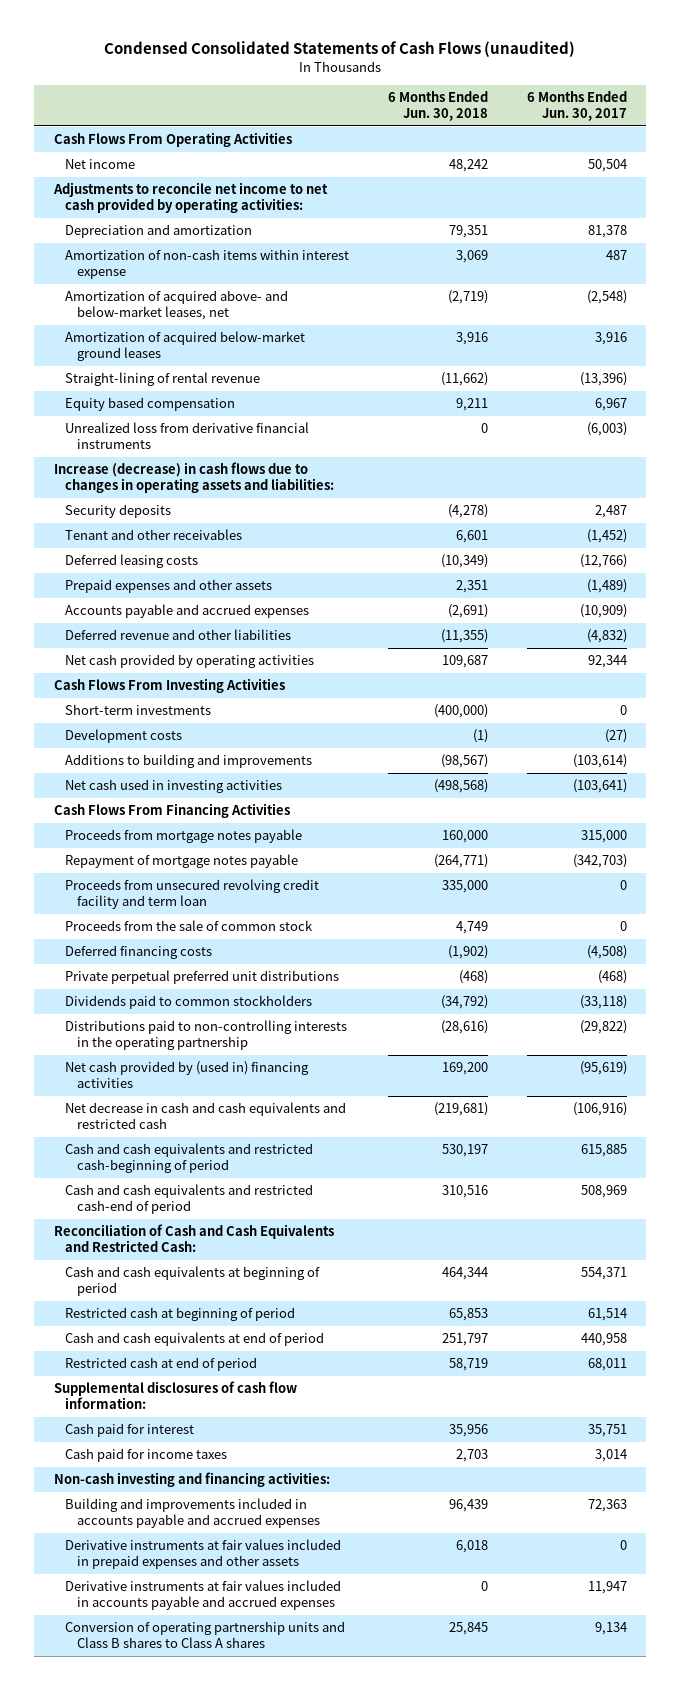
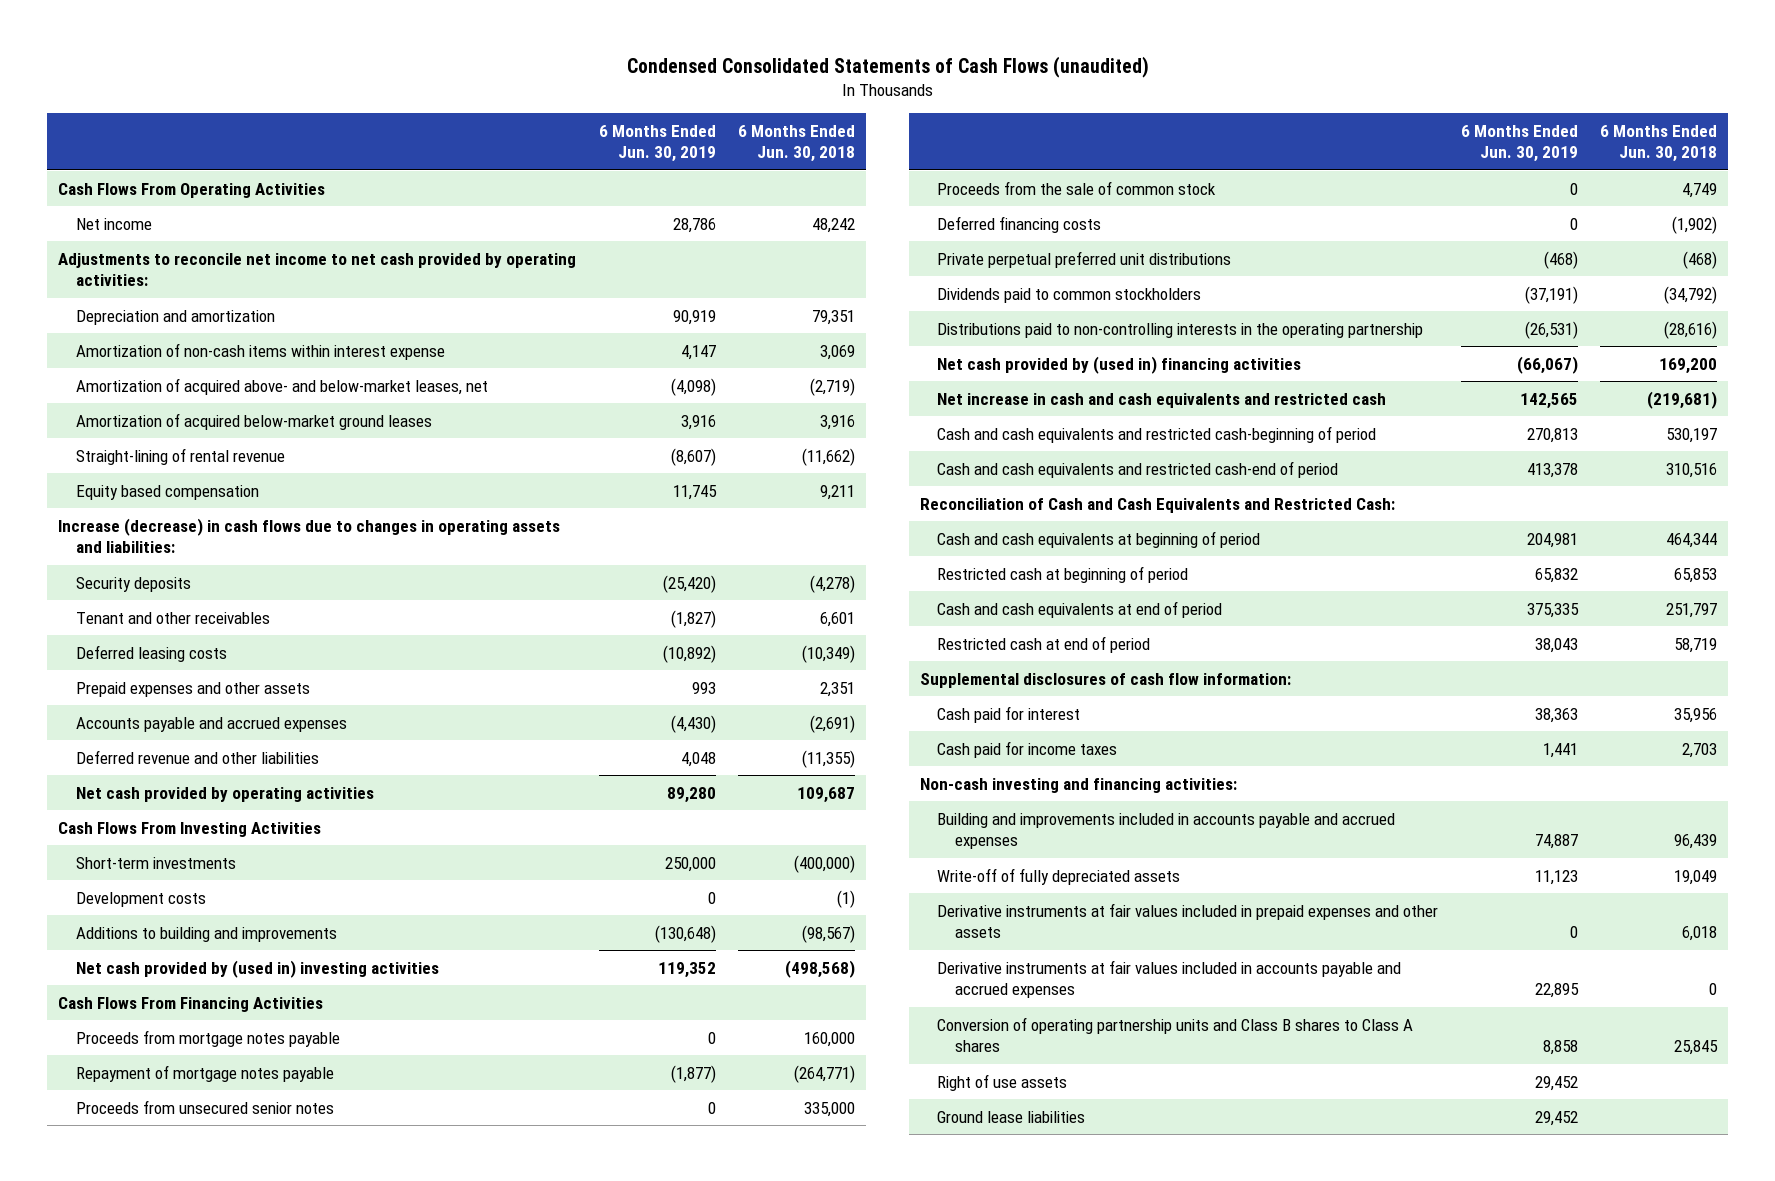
[526,91,627,122] 6 Months Ended Jun. 30, 2017 -> none
none -> [599,124,717,163] 6 Months Ended Jun. 30, 2019
[65,422,310,450] Unrealized loss from derivative financial instruments -> none
[65,779,283,794] Net cash used in investing activities -> [75,959,439,978] Net cash provided by (used in) investing activities
[65,879,320,910] Proceeds from unsecured revolving credit facility and term loan -> [75,1099,334,1114] Proceeds from unsecured senior notes
[65,1102,347,1130] Net decrease in cash and cash equivalents and restricted cash -> [937,392,1387,408] Net increase in cash and cash equivalents and restricted cash
none -> [937,867,1181,885] Write-off of fully depreciated assets
none -> [937,1073,1068,1091] Right of use assets
none -> [937,1110,1086,1123] Ground lease liabilities

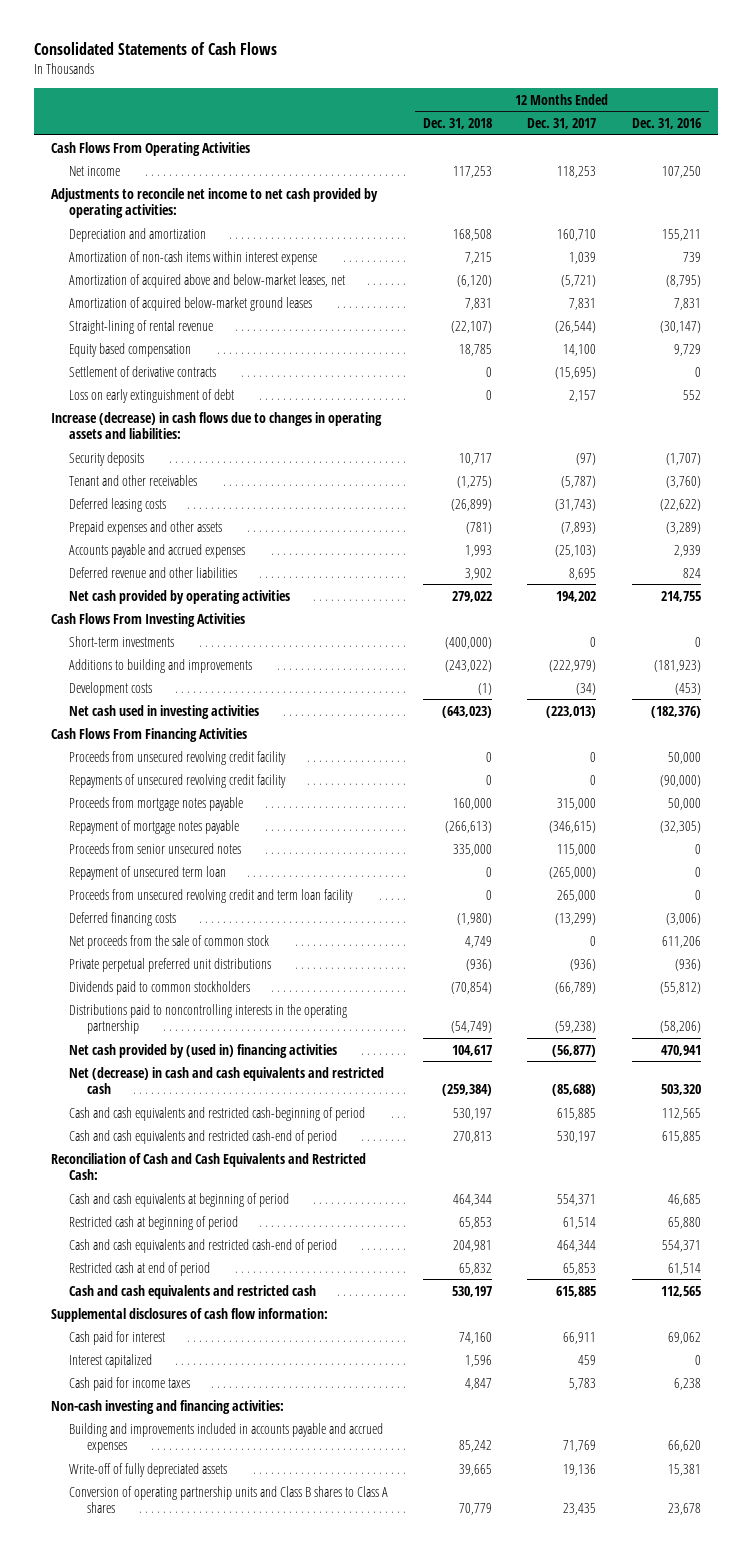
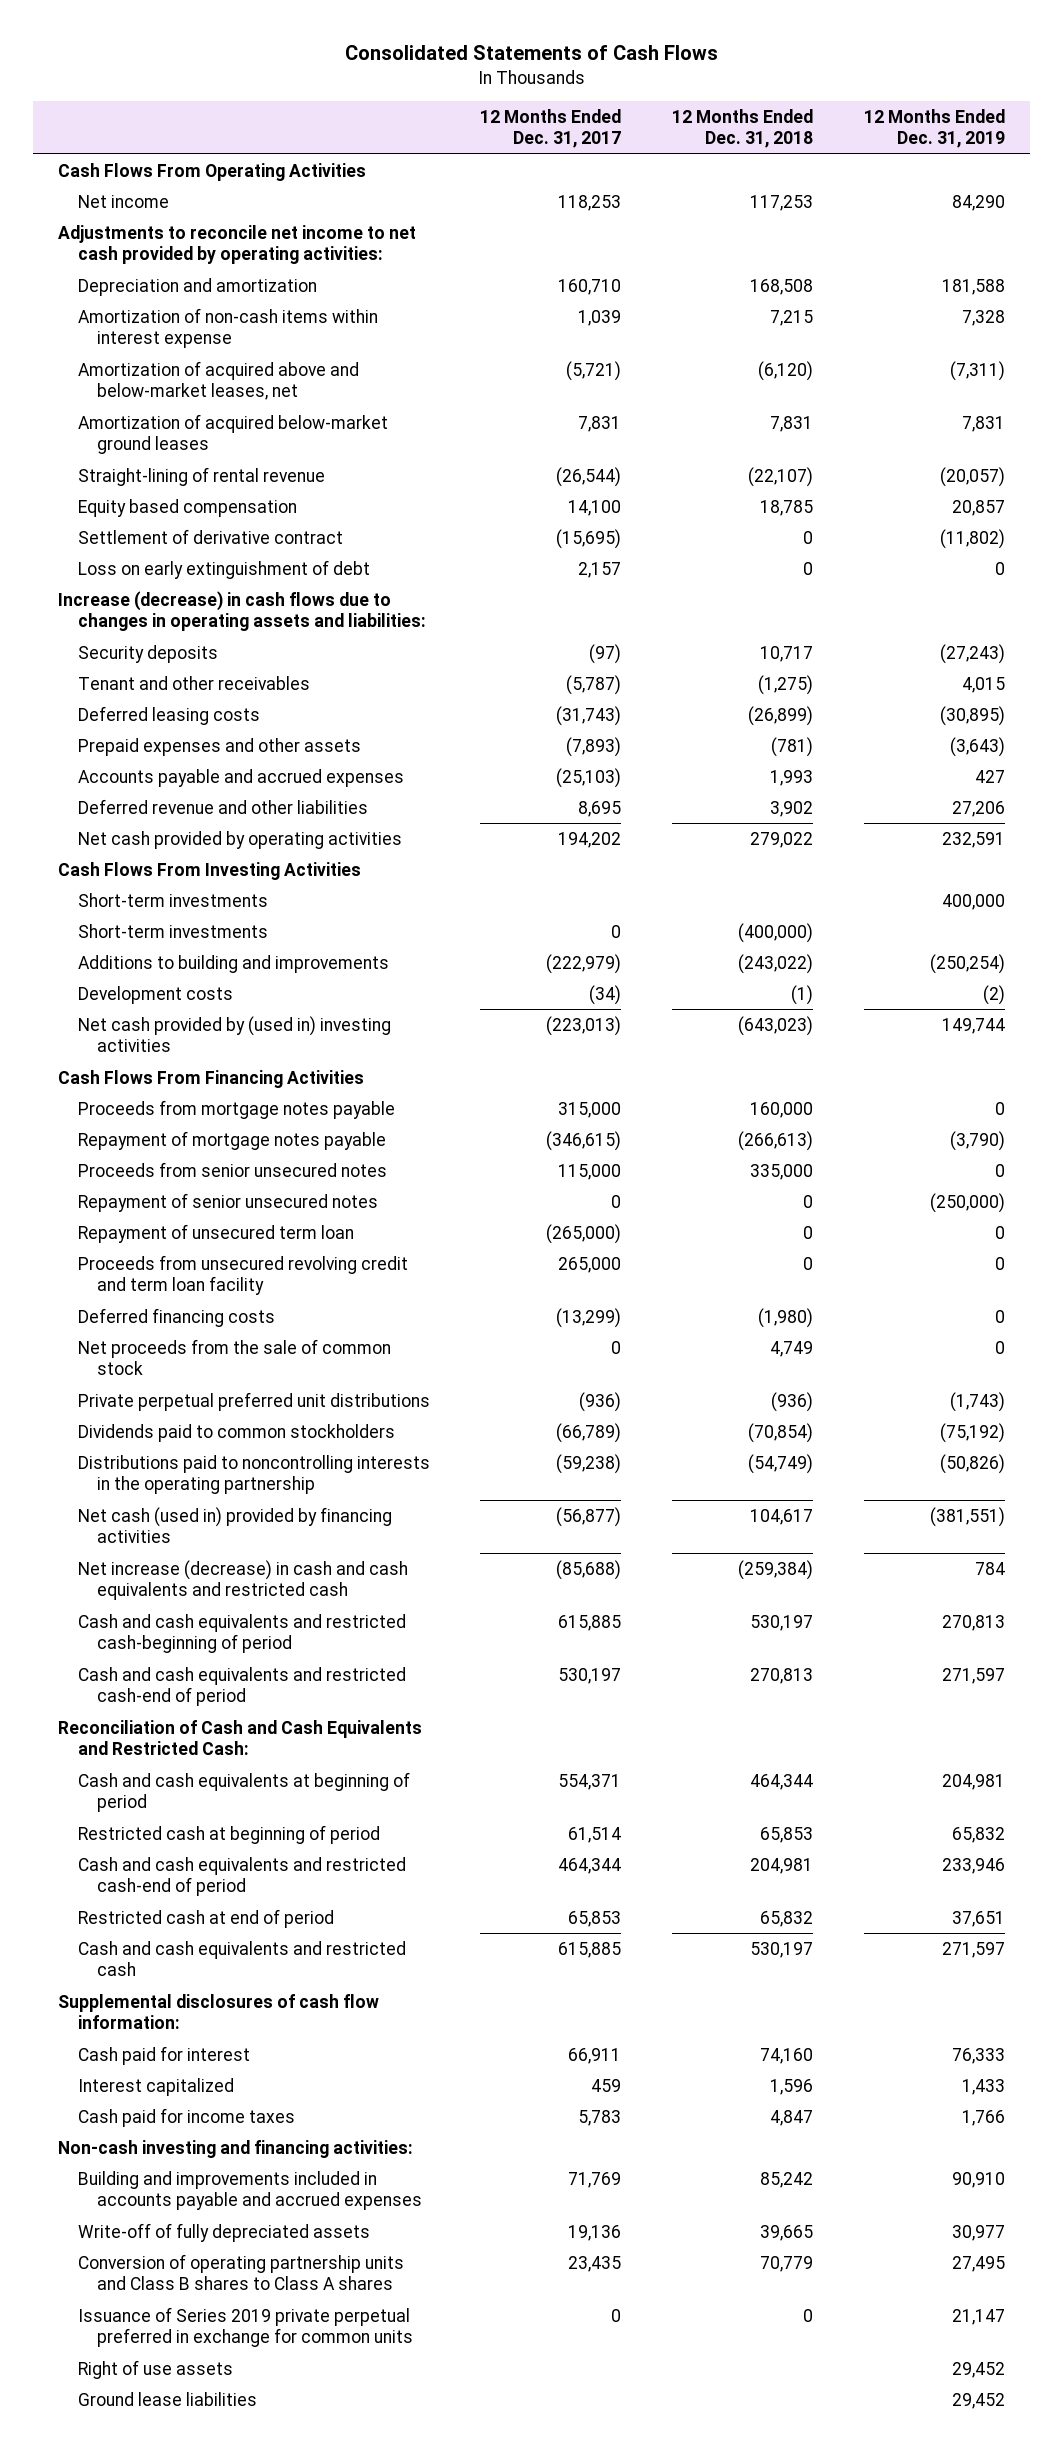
[631,118,701,130] Dec. 31, 2016 -> none
none -> [864,109,1006,149] 12 Months Ended Dec. 31, 2019
[69,365,217,377] Settlement of derivative contracts -> [77,528,343,544] Settlement of derivative contract
none -> [77,892,268,907] Short-term investments
[69,704,260,719] Net cash used in investing activities -> [77,1015,391,1053] Net cash provided by (used in) investing activities
[69,750,287,765] Proceeds from unsecured revolving credit facility -> none
[69,773,287,788] Repayments of unsecured revolving credit facility -> none
none -> [77,1192,378,1212] Repayment of senior unsecured notes
[69,1043,338,1058] Net cash provided by (used in) financing activities -> [77,1506,392,1544] Net cash (used in) provided by financing activities
[69,1066,385,1094] Net (decrease) in cash and cash equivalents and restricted cash -> [77,1559,408,1601] Net increase (decrease) in cash and cash equivalents and restricted cash
none -> [77,2306,413,2348] Issuance of Series 2019 private perpetual preferred in exchange for common units
none -> [77,2359,233,2379] Right of use assets
none -> [77,2391,257,2406] Ground lease liabilities

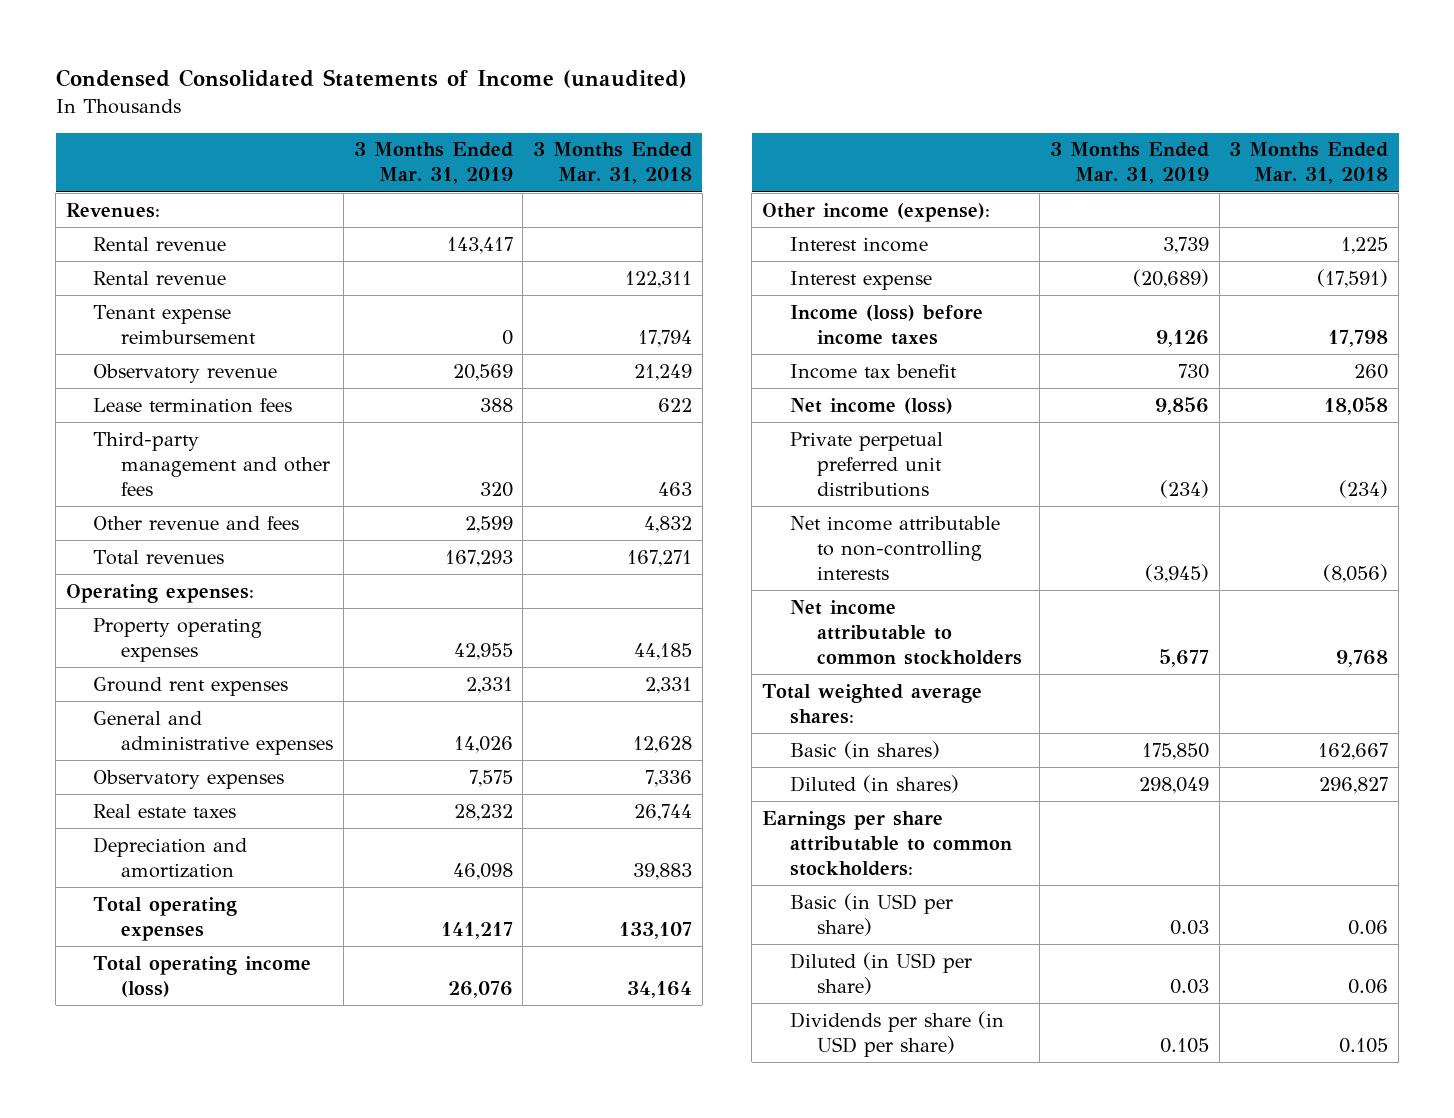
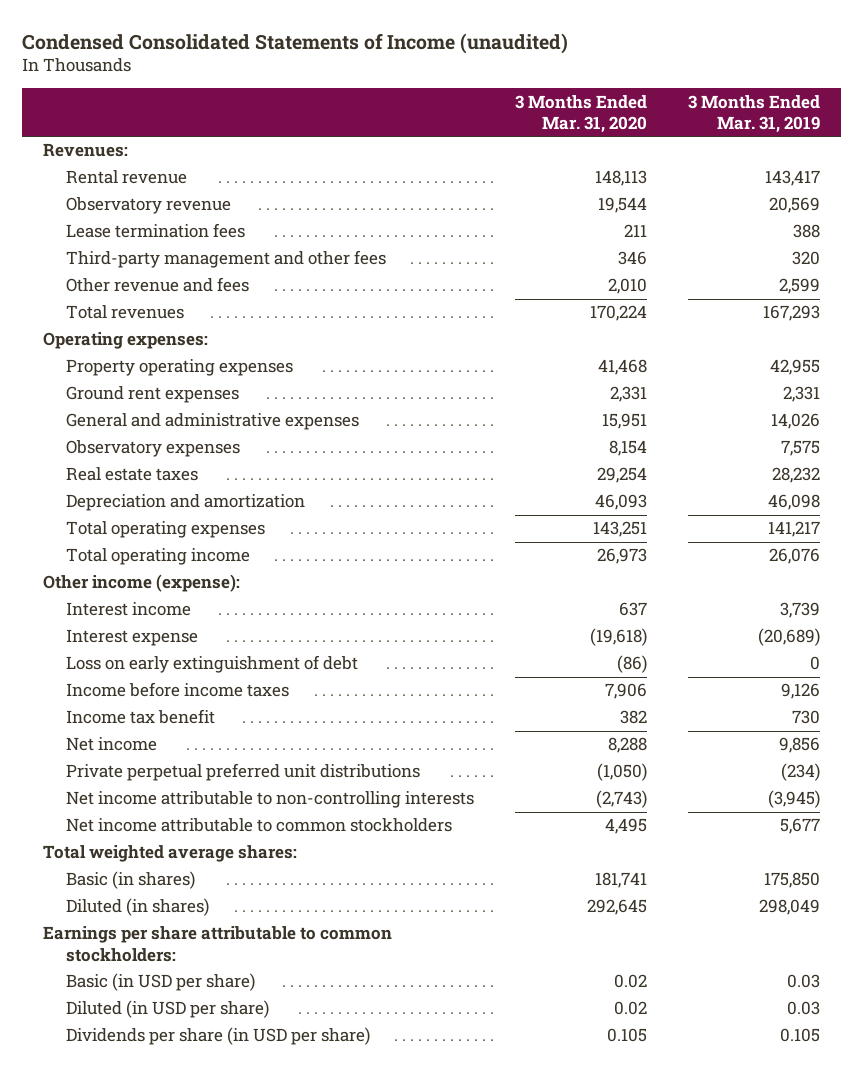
[533,142,693,185] 3 Months Ended Mar. 31, 2018 -> none
none -> [515,94,648,133] 3 Months Ended Mar. 31, 2020
[93,270,227,285] Rental revenue -> none
[93,304,257,344] Tenant expense reimbursement -> none
[93,955,312,997] Total operating income (loss) -> [65,548,250,566] Total operating income
none -> [65,655,358,674] Loss on early extinguishment of debt
[789,304,983,345] Income (loss) before income taxes -> [65,682,289,698] Income before income taxes
[789,397,953,414] Net income (loss) -> [65,737,157,752] Net income

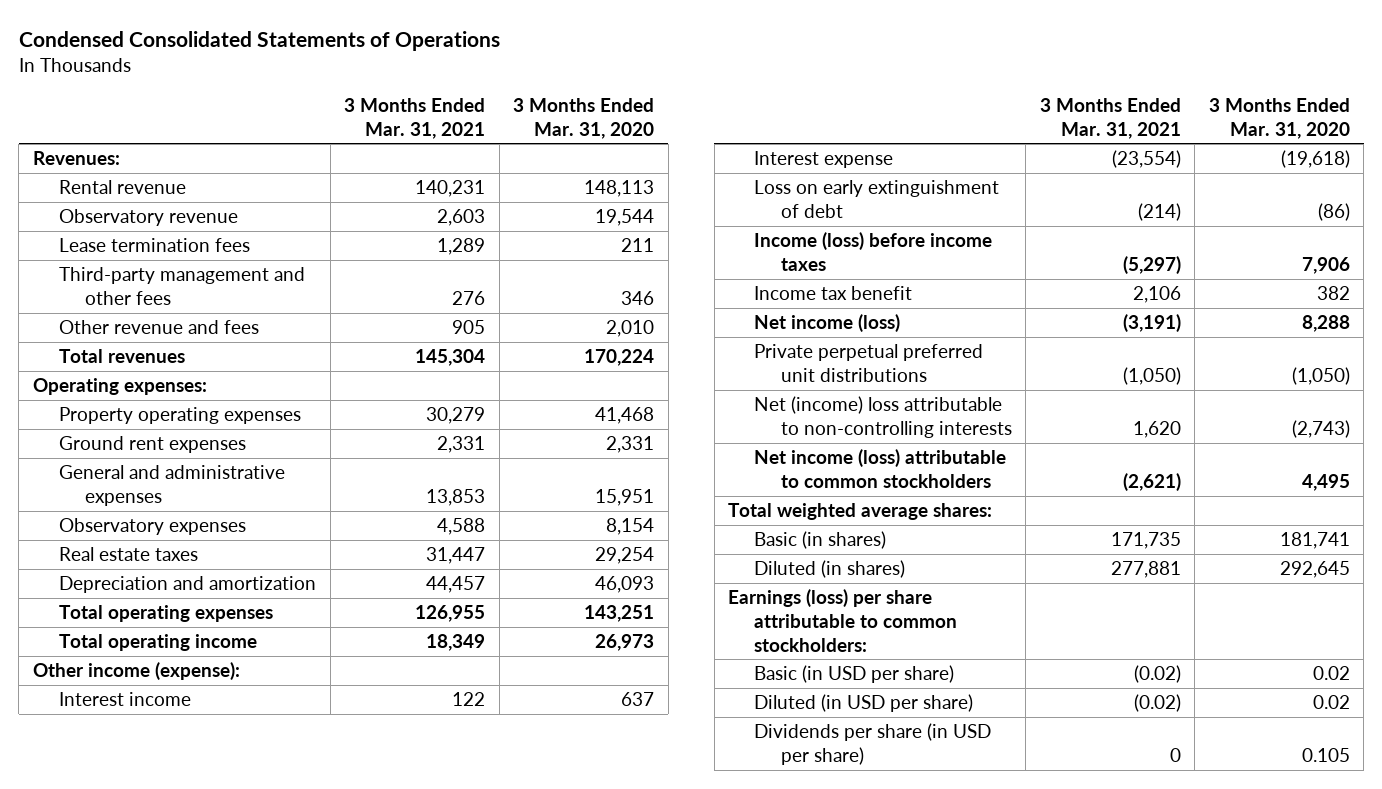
[22,32,569,54] Condensed Consolidated Statements of Income (unaudited) -> [18,31,500,52] Condensed Consolidated Statements of Operations
[688,94,821,133] 3 Months Ended Mar. 31, 2019 -> none
none -> [344,97,486,139] 3 Months Ended Mar. 31, 2021
[65,682,289,698] Income before income taxes -> [754,232,993,271] Income (loss) before income taxes
[65,737,157,752] Net income -> [754,314,901,333] Net income (loss)
[65,791,474,809] Net income attributable to non-controlling interests -> [754,396,1012,438] Net (income) loss attributable to non-controlling interests
[65,818,452,833] Net income attributable to common stockholders -> [754,449,1007,488] Net income (loss) attributable to common stockholders
[42,926,392,962] Earnings per share attributable to common stockholders: -> [728,589,958,652] Earnings (loss) per share attributable to common stockholders:

